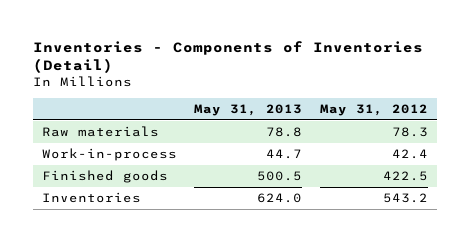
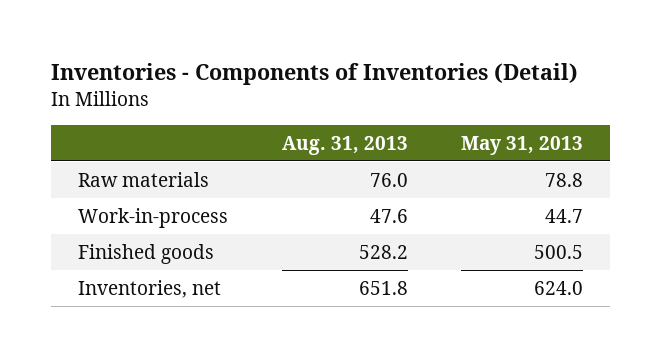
[319,103,428,116] May 31, 2012 -> none
none -> [281,135,408,155] Aug. 31, 2013
[41,192,141,204] Inventories -> [77,279,221,298] Inventories, net

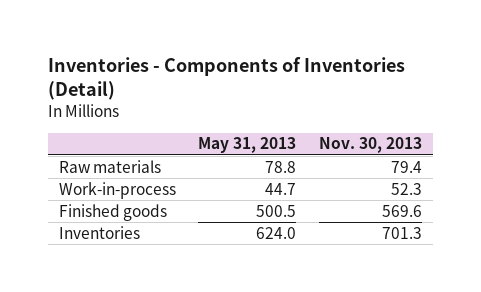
[281,135,408,155] Aug. 31, 2013 -> none
none -> [318,137,422,154] Nov. 30, 2013
[77,279,221,298] Inventories, net -> [59,225,141,239] Inventories

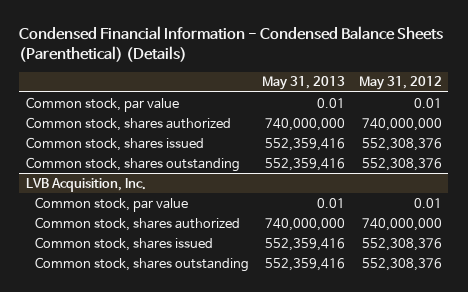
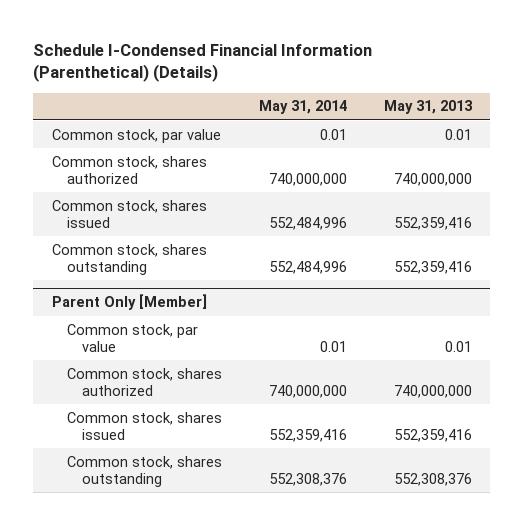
[19,26,444,62] Condensed Financial Information - Condensed Balance Sheets (Parenthetical) (Details) -> [33,43,373,83] Schedule I-Condensed Financial Information (Parenthetical) (Details)
[358,76,442,91] May 31, 2012 -> none
none -> [258,100,347,115] May 31, 2014
[26,177,147,192] LVB Acquisition, Inc. -> none
none -> [51,294,207,311] Parent Only [Member]
[265,257,346,271] 552,359,416 -> [393,473,472,487] 552,308,376

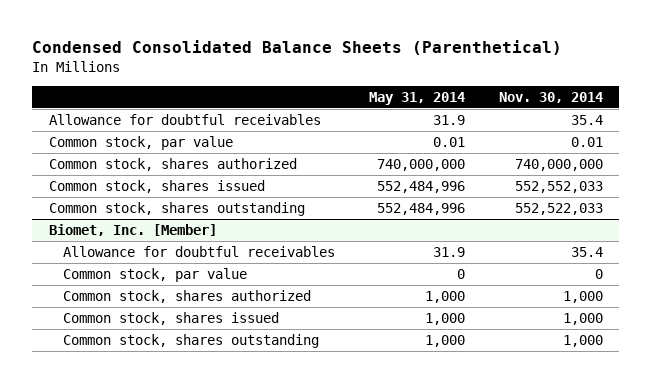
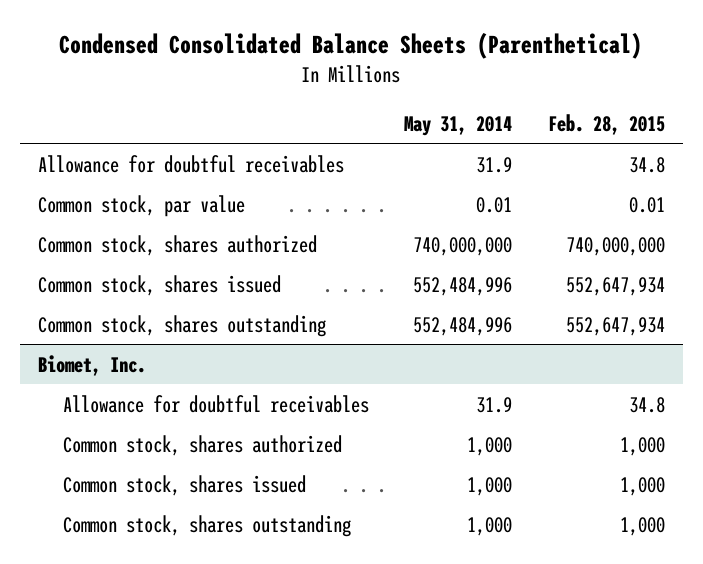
[498,91,603,103] Nov. 30, 2014 -> none
none -> [547,113,665,135] Feb. 28, 2015
[49,224,218,237] Biomet, Inc. [Member] -> [37,354,146,376] Biomet, Inc.
[62,268,247,283] Common stock, par value -> none

